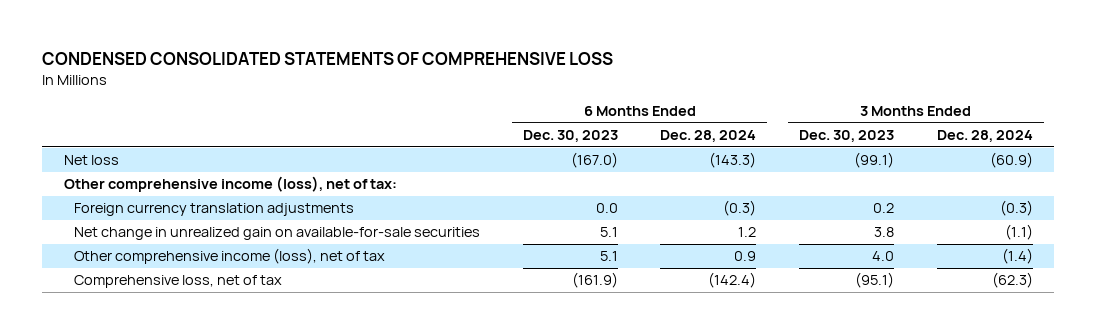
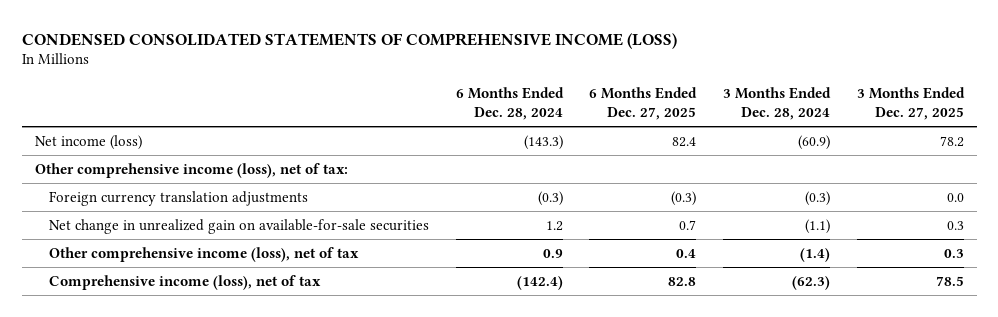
[42,51,614,65] CONDENSED CONSOLIDATED STATEMENTS OF COMPREHENSIVE LOSS -> [21,32,677,49] CONDENSED CONSOLIDATED STATEMENTS OF COMPREHENSIVE INCOME (LOSS)
[522,130,618,143] Dec. 30, 2023 -> none
[799,130,895,143] Dec. 30, 2023 -> none
none -> [589,87,698,121] 6 Months Ended Dec. 27, 2025
none -> [856,87,965,121] 3 Months Ended Dec. 27, 2025
[63,155,119,166] Net loss -> [34,134,142,150] Net income (loss)
[73,275,282,289] Comprehensive loss, net of tax -> [48,274,321,290] Comprehensive income (loss), net of tax

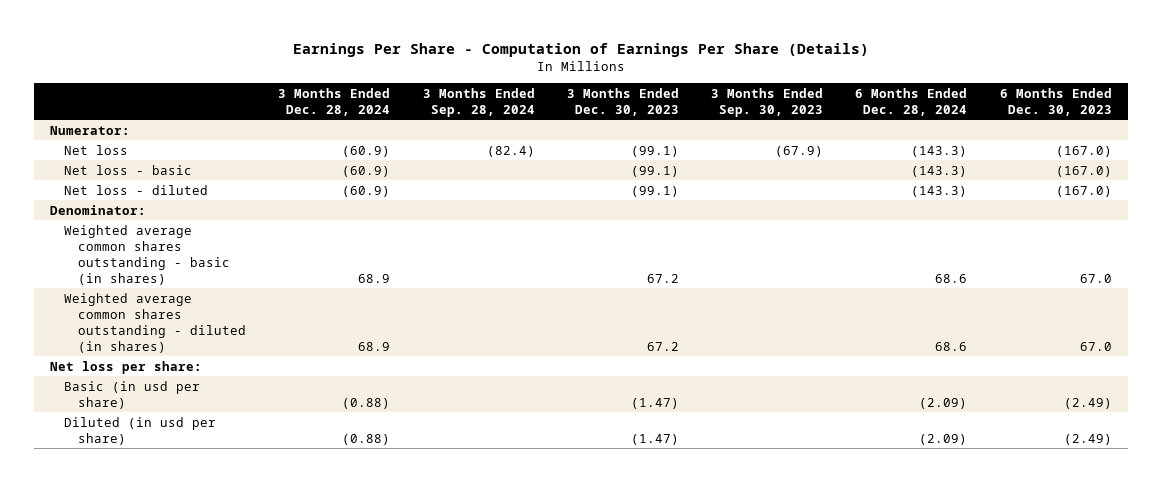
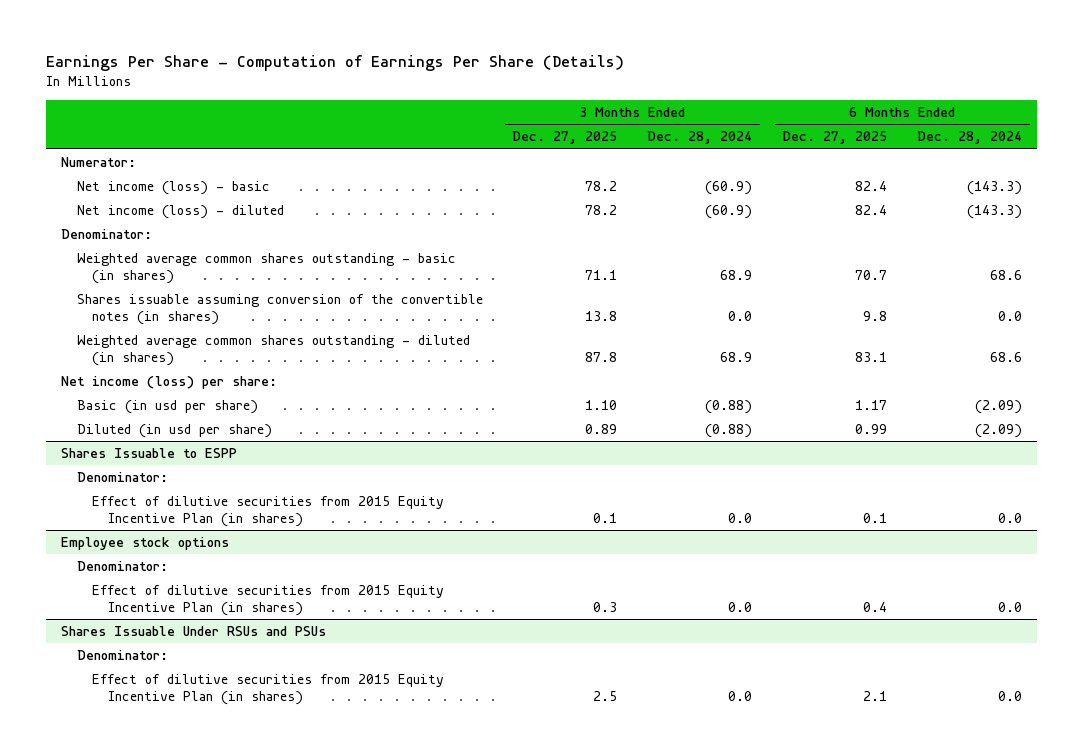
[422,87,535,117] 3 Months Ended Sep. 28, 2024 -> none
[566,87,679,116] 3 Months Ended Dec. 30, 2023 -> none
[711,87,824,117] 3 Months Ended Sep. 30, 2023 -> none
[999,87,1112,116] 6 Months Ended Dec. 30, 2023 -> none
none -> [512,131,618,145] Dec. 27, 2025
none -> [782,131,888,145] Dec. 27, 2025
[64,144,129,155] Net loss -> none
[64,164,193,175] Net loss - basic -> [76,180,270,195] Net income (loss) - basic
[64,184,209,195] Net loss - diluted -> [76,204,284,219] Net income (loss) - diluted
none -> [76,293,483,325] Shares issuable assuming conversion of the convertible notes (in shares)
[50,360,203,374] Net loss per share: -> [60,375,277,389] Net income (loss) per share:
none -> [60,447,237,458] Shares Issuable to ESPP
none -> [76,471,168,482] Denominator:
none -> [92,495,445,527] Effect of dilutive securities from 2015 Equity Incentive Plan (in shares)
none -> [60,536,229,550] Employee stock options
none -> [76,560,168,571] Denominator:
none -> [92,584,445,616] Effect of dilutive securities from 2015 Equity Incentive Plan (in shares)
none -> [60,625,326,636] Shares Issuable Under RSUs and PSUs
none -> [76,649,168,660] Denominator:
none -> [92,673,445,705] Effect of dilutive securities from 2015 Equity Incentive Plan (in shares)

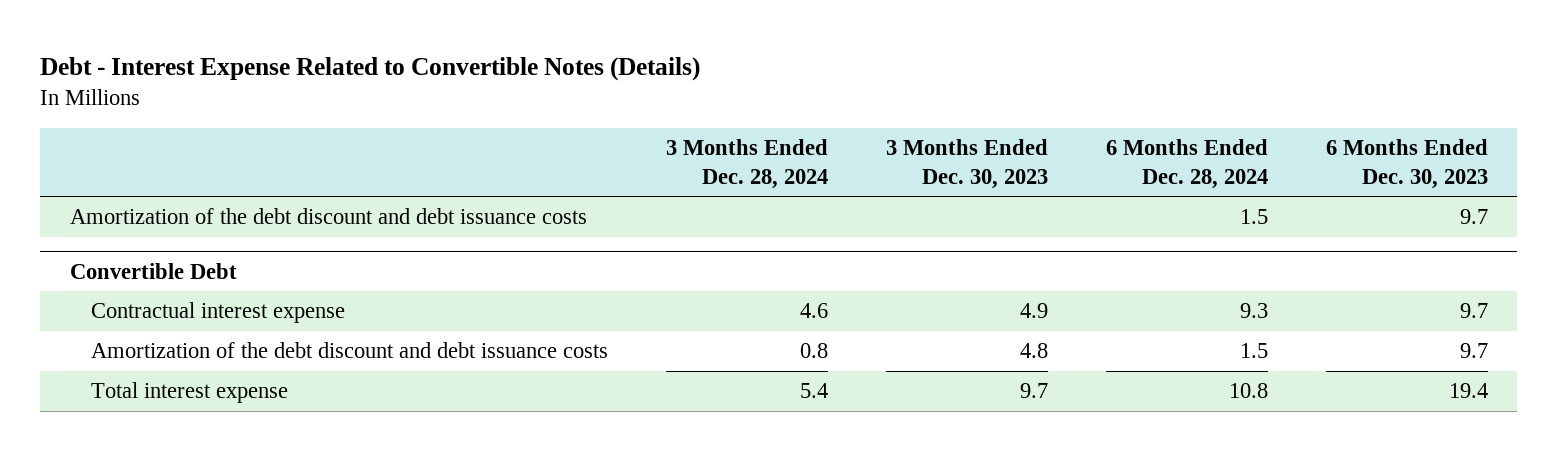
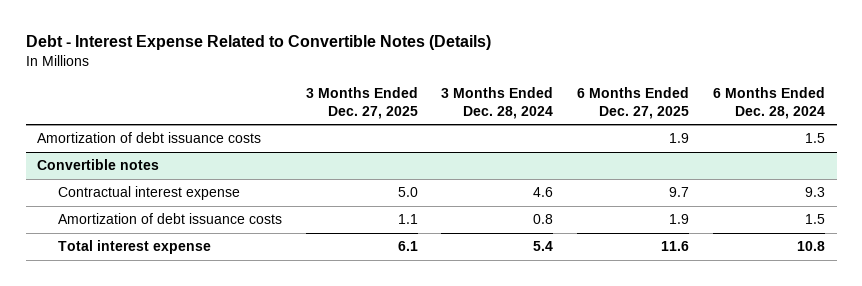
[886,138,1049,189] 3 Months Ended Dec. 30, 2023 -> none
[1326,138,1489,189] 6 Months Ended Dec. 30, 2023 -> none
none -> [305,87,418,119] 3 Months Ended Dec. 27, 2025
none -> [577,87,690,119] 6 Months Ended Dec. 27, 2025
[69,208,587,225] Amortization of the debt discount and debt issuance costs -> [37,132,262,144] Amortization of debt issuance costs
[69,262,237,279] Convertible Debt -> [37,159,160,171] Convertible notes
[90,342,608,359] Amortization of the debt discount and debt issuance costs -> [57,213,282,225] Amortization of debt issuance costs

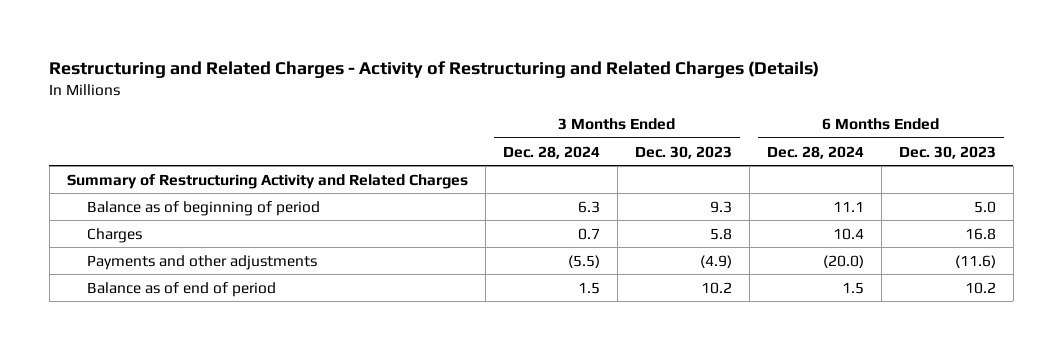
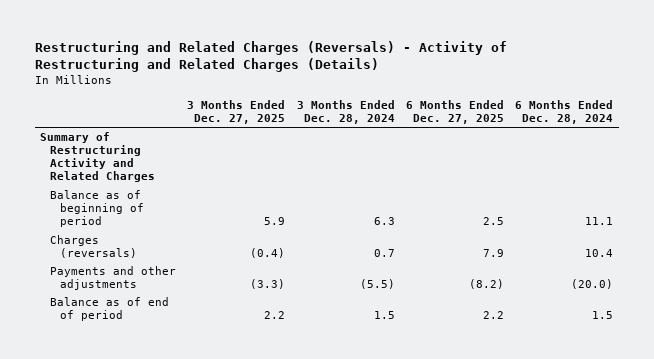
[49,60,820,78] Restructuring and Related Charges - Activity of Restructuring and Related Charges (Details) -> [34,41,507,73] Restructuring and Related Charges (Reversals) - Activity of Restructuring and Related Charges (Details)
[634,145,732,159] Dec. 30, 2023 -> none
[898,145,996,159] Dec. 30, 2023 -> none
none -> [187,99,286,124] 3 Months Ended Dec. 27, 2025
none -> [405,99,504,124] 6 Months Ended Dec. 27, 2025
[87,227,143,243] Charges -> [50,235,137,259] Charges (reversals)

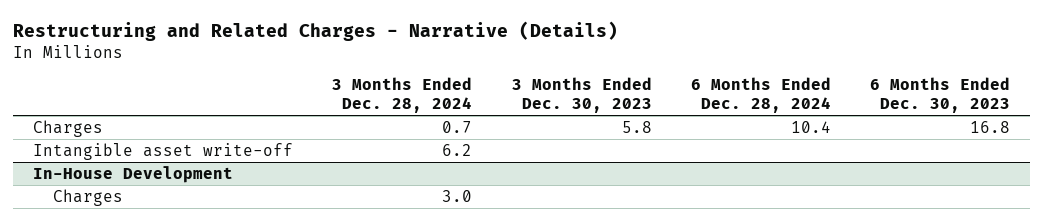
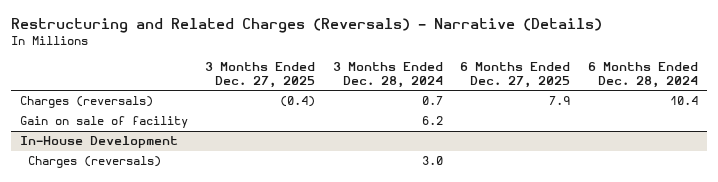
[13,20,619,41] Restructuring and Related Charges - Narrative (Details) -> [10,18,602,34] Restructuring and Related Charges (Reversals) - Narrative (Details)
[511,76,652,113] 3 Months Ended Dec. 30, 2023 -> none
[870,76,1011,113] 6 Months Ended Dec. 30, 2023 -> none
none -> [205,62,316,89] 3 Months Ended Dec. 27, 2025
none -> [460,62,571,89] 6 Months Ended Dec. 27, 2025
[32,142,293,160] Intangible asset write-off -> none
[32,119,103,137] Charges -> [19,96,153,109] Charges (reversals)
none -> [19,116,188,129] Gain on sale of facility
[53,188,124,206] Charges -> [28,156,162,169] Charges (reversals)

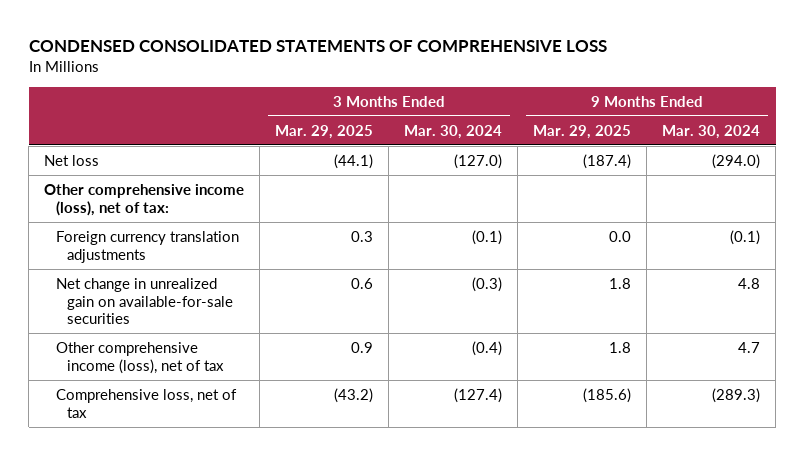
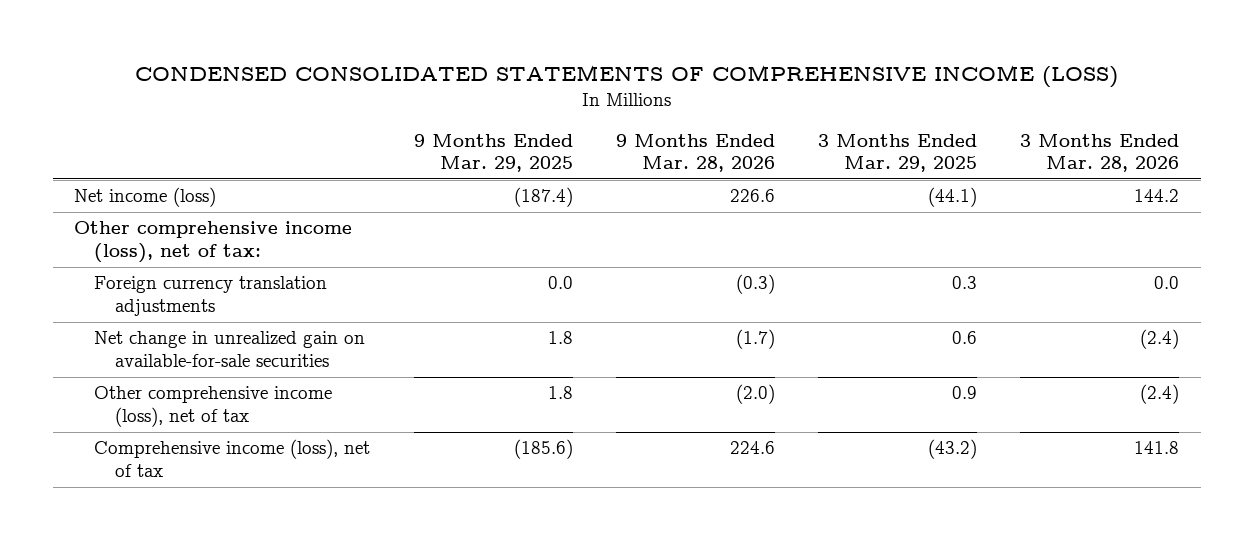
[28,39,607,52] CONDENSED CONSOLIDATED STATEMENTS OF COMPREHENSIVE LOSS -> [134,65,1118,89] CONDENSED CONSOLIDATED STATEMENTS OF COMPREHENSIVE INCOME (LOSS)
[404,124,503,139] Mar. 30, 2024 -> none
[662,124,761,139] Mar. 30, 2024 -> none
none -> [615,133,775,172] 9 Months Ended Mar. 28, 2026
none -> [1020,133,1180,172] 3 Months Ended Mar. 28, 2026
[44,154,100,166] Net loss -> [74,187,217,208] Net income (loss)
[55,388,237,418] Comprehensive loss, net of tax -> [94,439,371,477] Comprehensive income (loss), net of tax

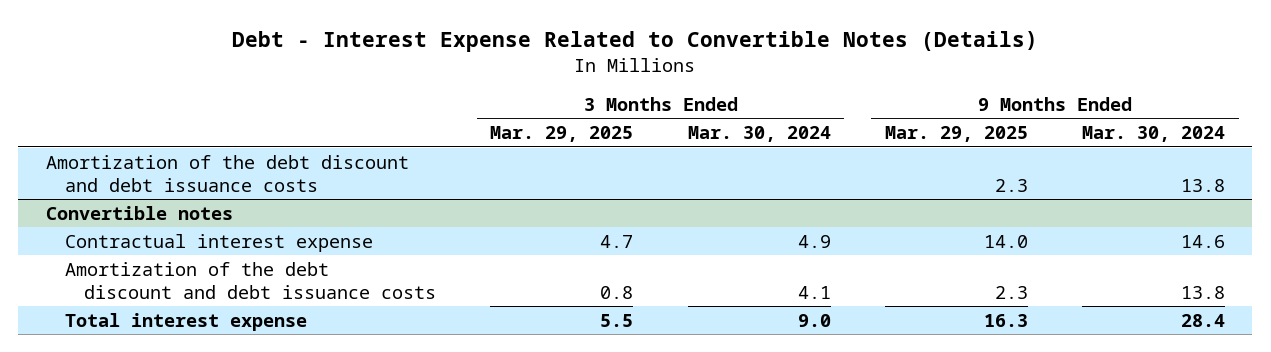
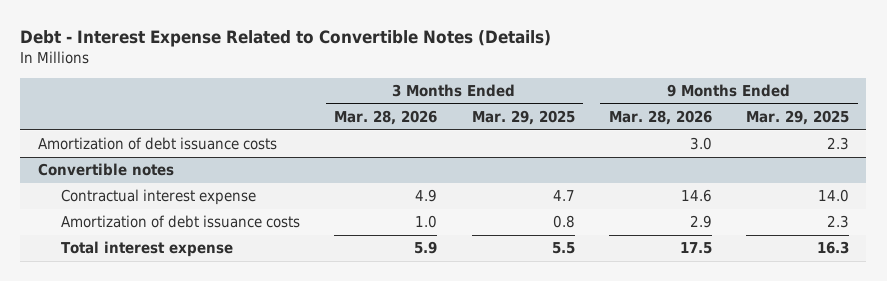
[687,126,831,143] Mar. 30, 2024 -> none
[1082,126,1226,143] Mar. 30, 2024 -> none
none -> [334,110,438,126] Mar. 28, 2026
none -> [608,110,712,126] Mar. 28, 2026
[45,154,409,192] Amortization of the debt discount and debt issuance costs -> [37,137,277,151] Amortization of debt issuance costs
[64,261,437,299] Amortization of the debt discount and debt issuance costs -> [60,215,300,229] Amortization of debt issuance costs

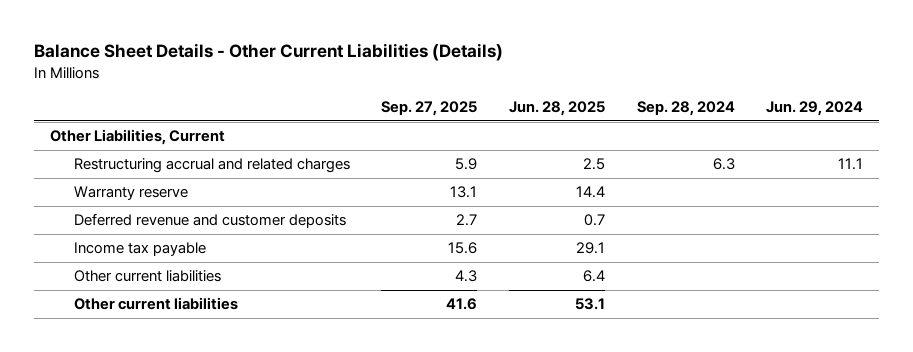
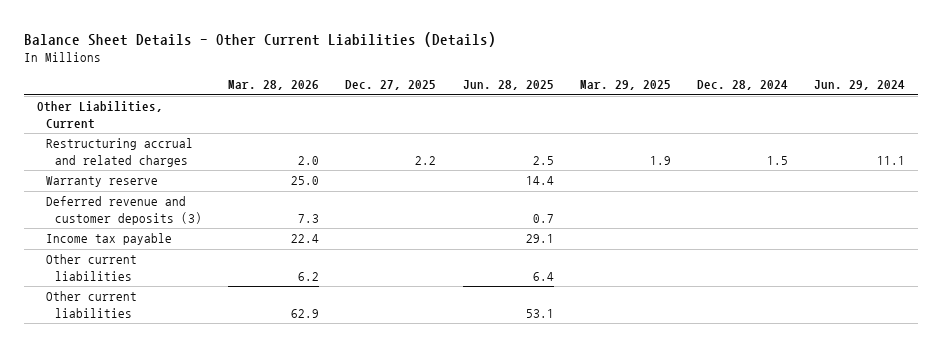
[381,101,478,117] Sep. 27, 2025 -> none
[636,101,735,117] Sep. 28, 2024 -> none
none -> [228,80,320,91] Mar. 28, 2026
none -> [345,80,437,91] Dec. 27, 2025
none -> [579,80,671,91] Mar. 29, 2025
none -> [696,80,788,91] Dec. 28, 2024
[73,213,346,229] Deferred revenue and customer deposits -> [46,196,203,225] Deferred revenue and customer deposits (3)

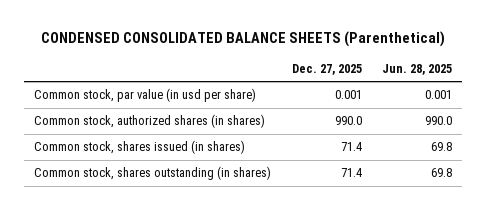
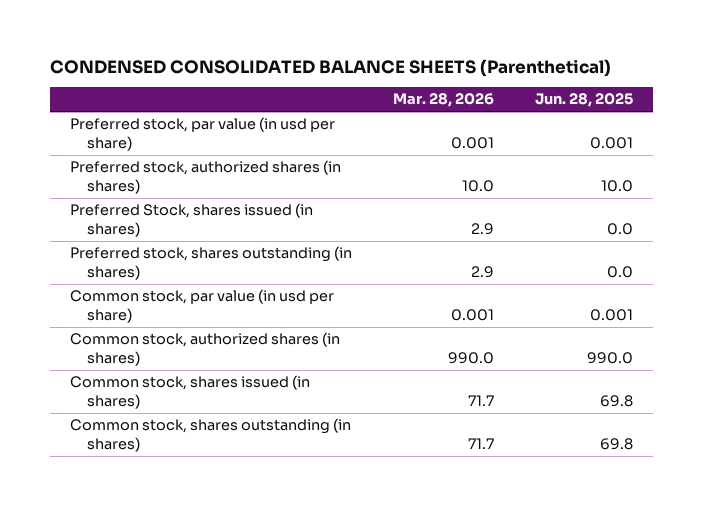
[291,63,362,75] Dec. 27, 2025 -> none
none -> [393,93,495,108] Mar. 28, 2026
none -> [70,117,336,152] Preferred stock, par value (in usd per share)
none -> [70,160,342,195] Preferred stock, authorized shares (in shares)
none -> [70,203,314,238] Preferred Stock, shares issued (in shares)
none -> [70,246,353,281] Preferred stock, shares outstanding (in shares)

